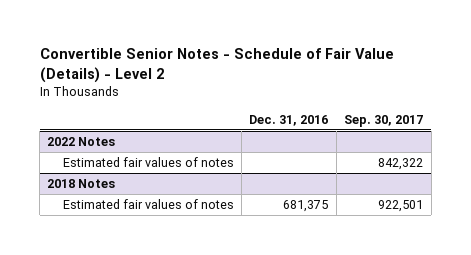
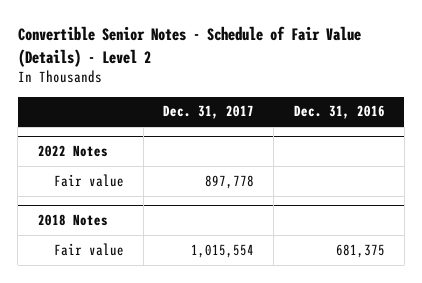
[344,114,424,127] Sep. 30, 2017 -> none
none -> [163,105,255,120] Dec. 31, 2017
[62,157,234,168] Estimated fair values of notes -> [53,173,124,187] Fair value
[62,199,234,210] Estimated fair values of notes -> [53,242,124,256] Fair value

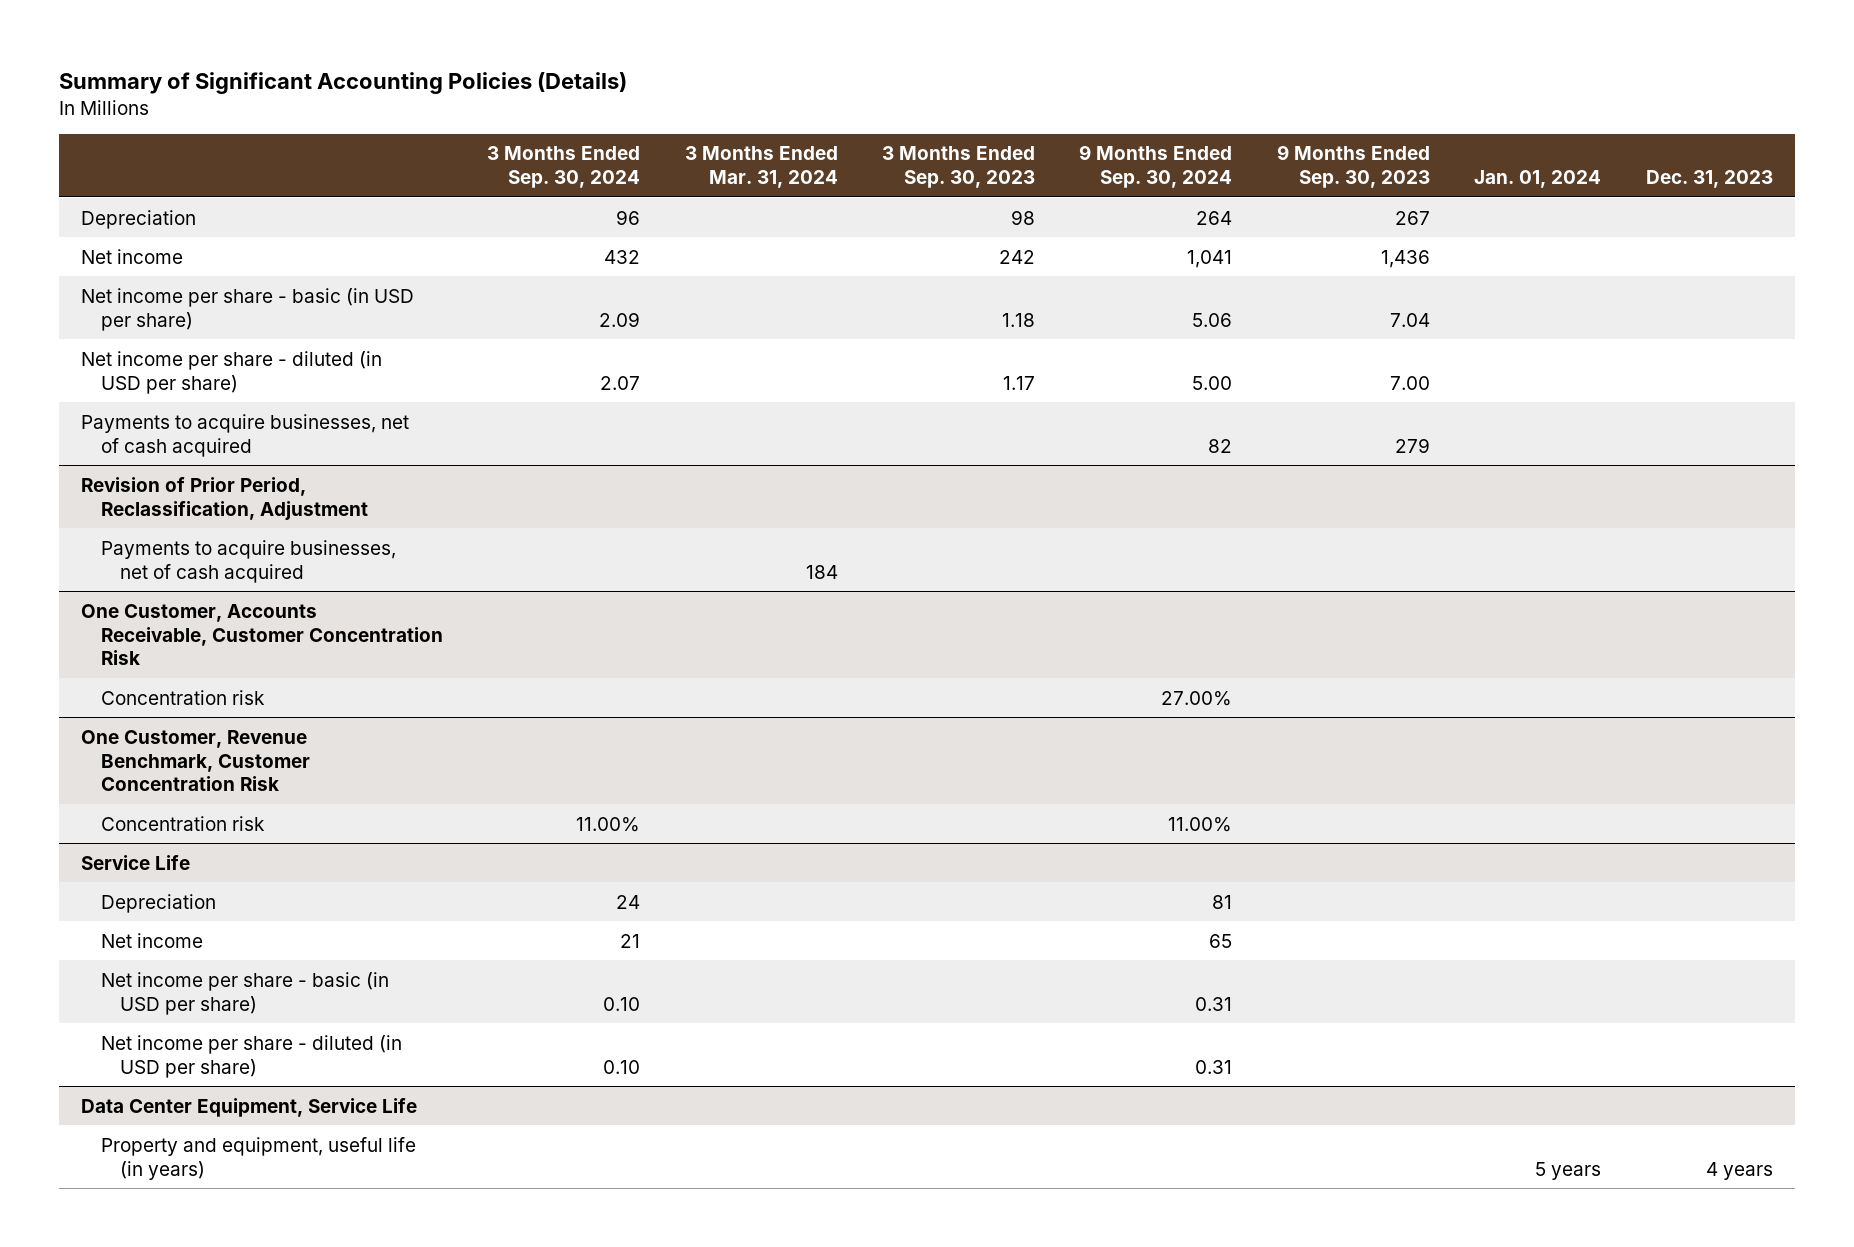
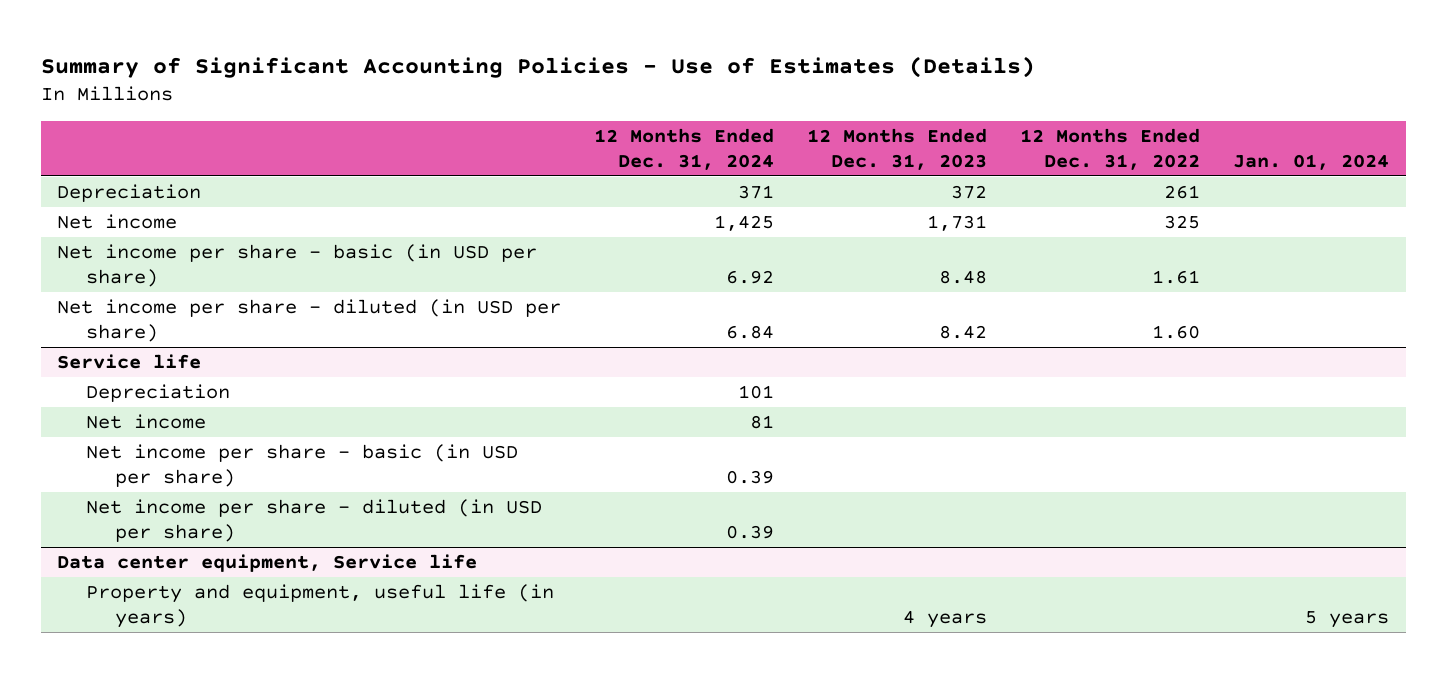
[58,71,627,94] Summary of Significant Accounting Policies (Details) -> [41,55,1036,78] Summary of Significant Accounting Policies - Use of Estimates (Details)
[487,146,641,189] 3 Months Ended Sep. 30, 2024 -> none
[684,146,838,189] 3 Months Ended Mar. 31, 2024 -> none
[882,146,1036,189] 3 Months Ended Sep. 30, 2023 -> none
[1079,145,1233,189] 9 Months Ended Sep. 30, 2024 -> none
[1276,145,1430,189] 9 Months Ended Sep. 30, 2023 -> none
[1645,170,1773,189] Dec. 31, 2023 -> none
none -> [594,127,775,170] 12 Months Ended Dec. 31, 2024
none -> [807,127,988,170] 12 Months Ended Dec. 31, 2023
none -> [1020,127,1201,170] 12 Months Ended Dec. 31, 2022
[81,413,410,457] Payments to acquire businesses, net of cash acquired -> none
[81,476,368,520] Revision of Prior Period, Reclassification, Adjustment -> none
[100,539,396,583] Payments to acquire businesses, net of cash acquired -> none
[81,603,443,666] One Customer, Accounts Receivable, Customer Concentration Risk -> none
[100,689,265,705] Concentration risk -> none
[81,729,310,792] One Customer, Revenue Benchmark, Customer Concentration Risk -> none
[100,815,265,831] Concentration risk -> none
[81,854,191,870] Service Life -> [57,354,202,370] Service life
[81,1097,418,1117] Data Center Equipment, Service Life -> [57,554,478,573] Data center equipment, Service life

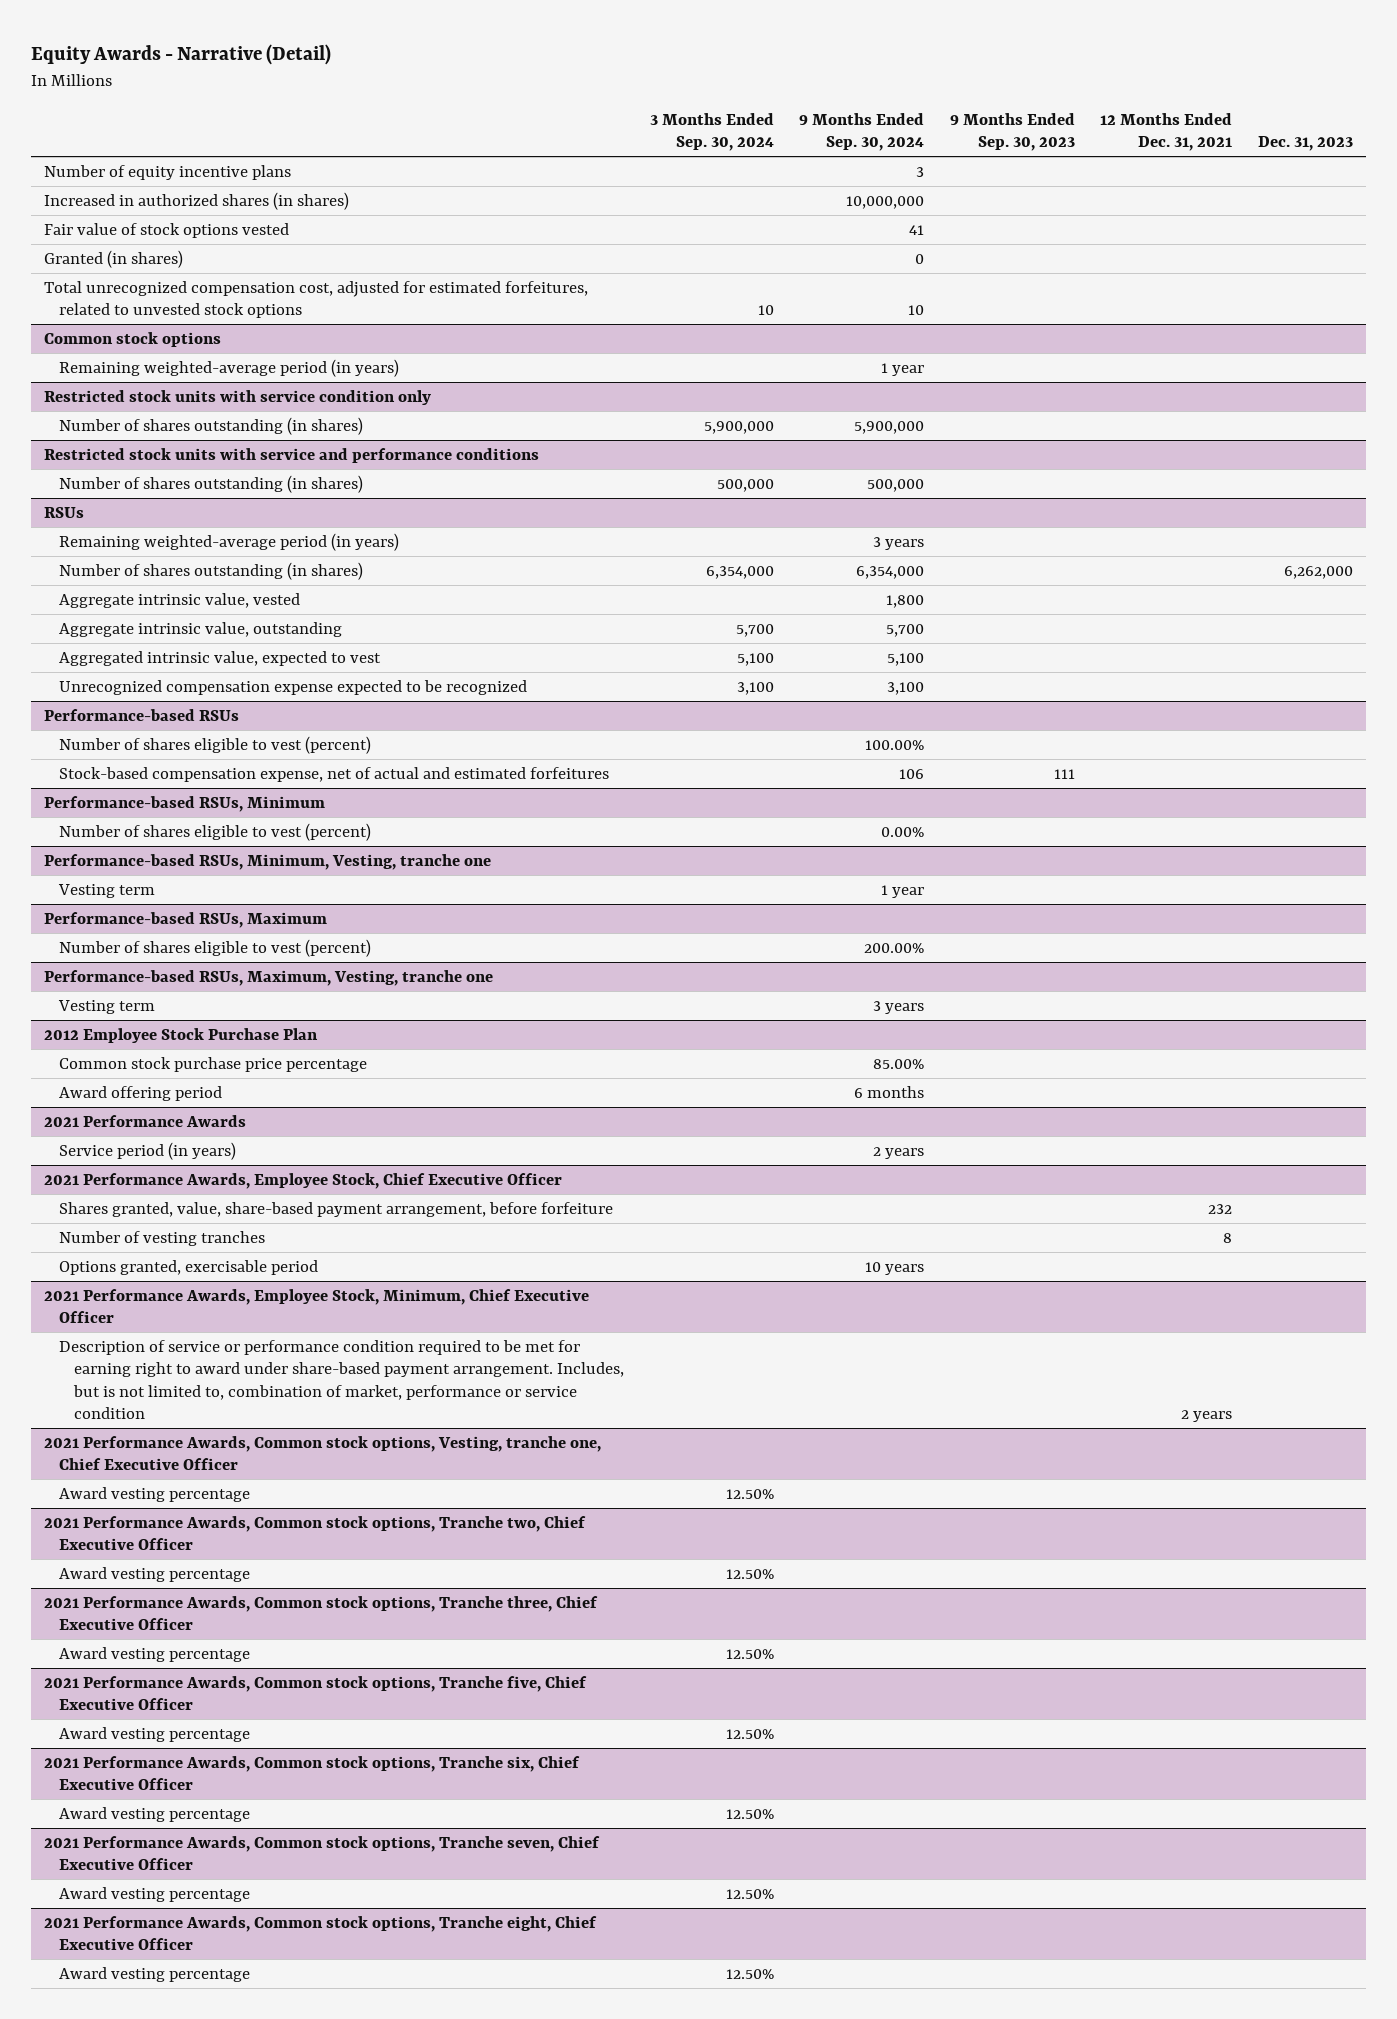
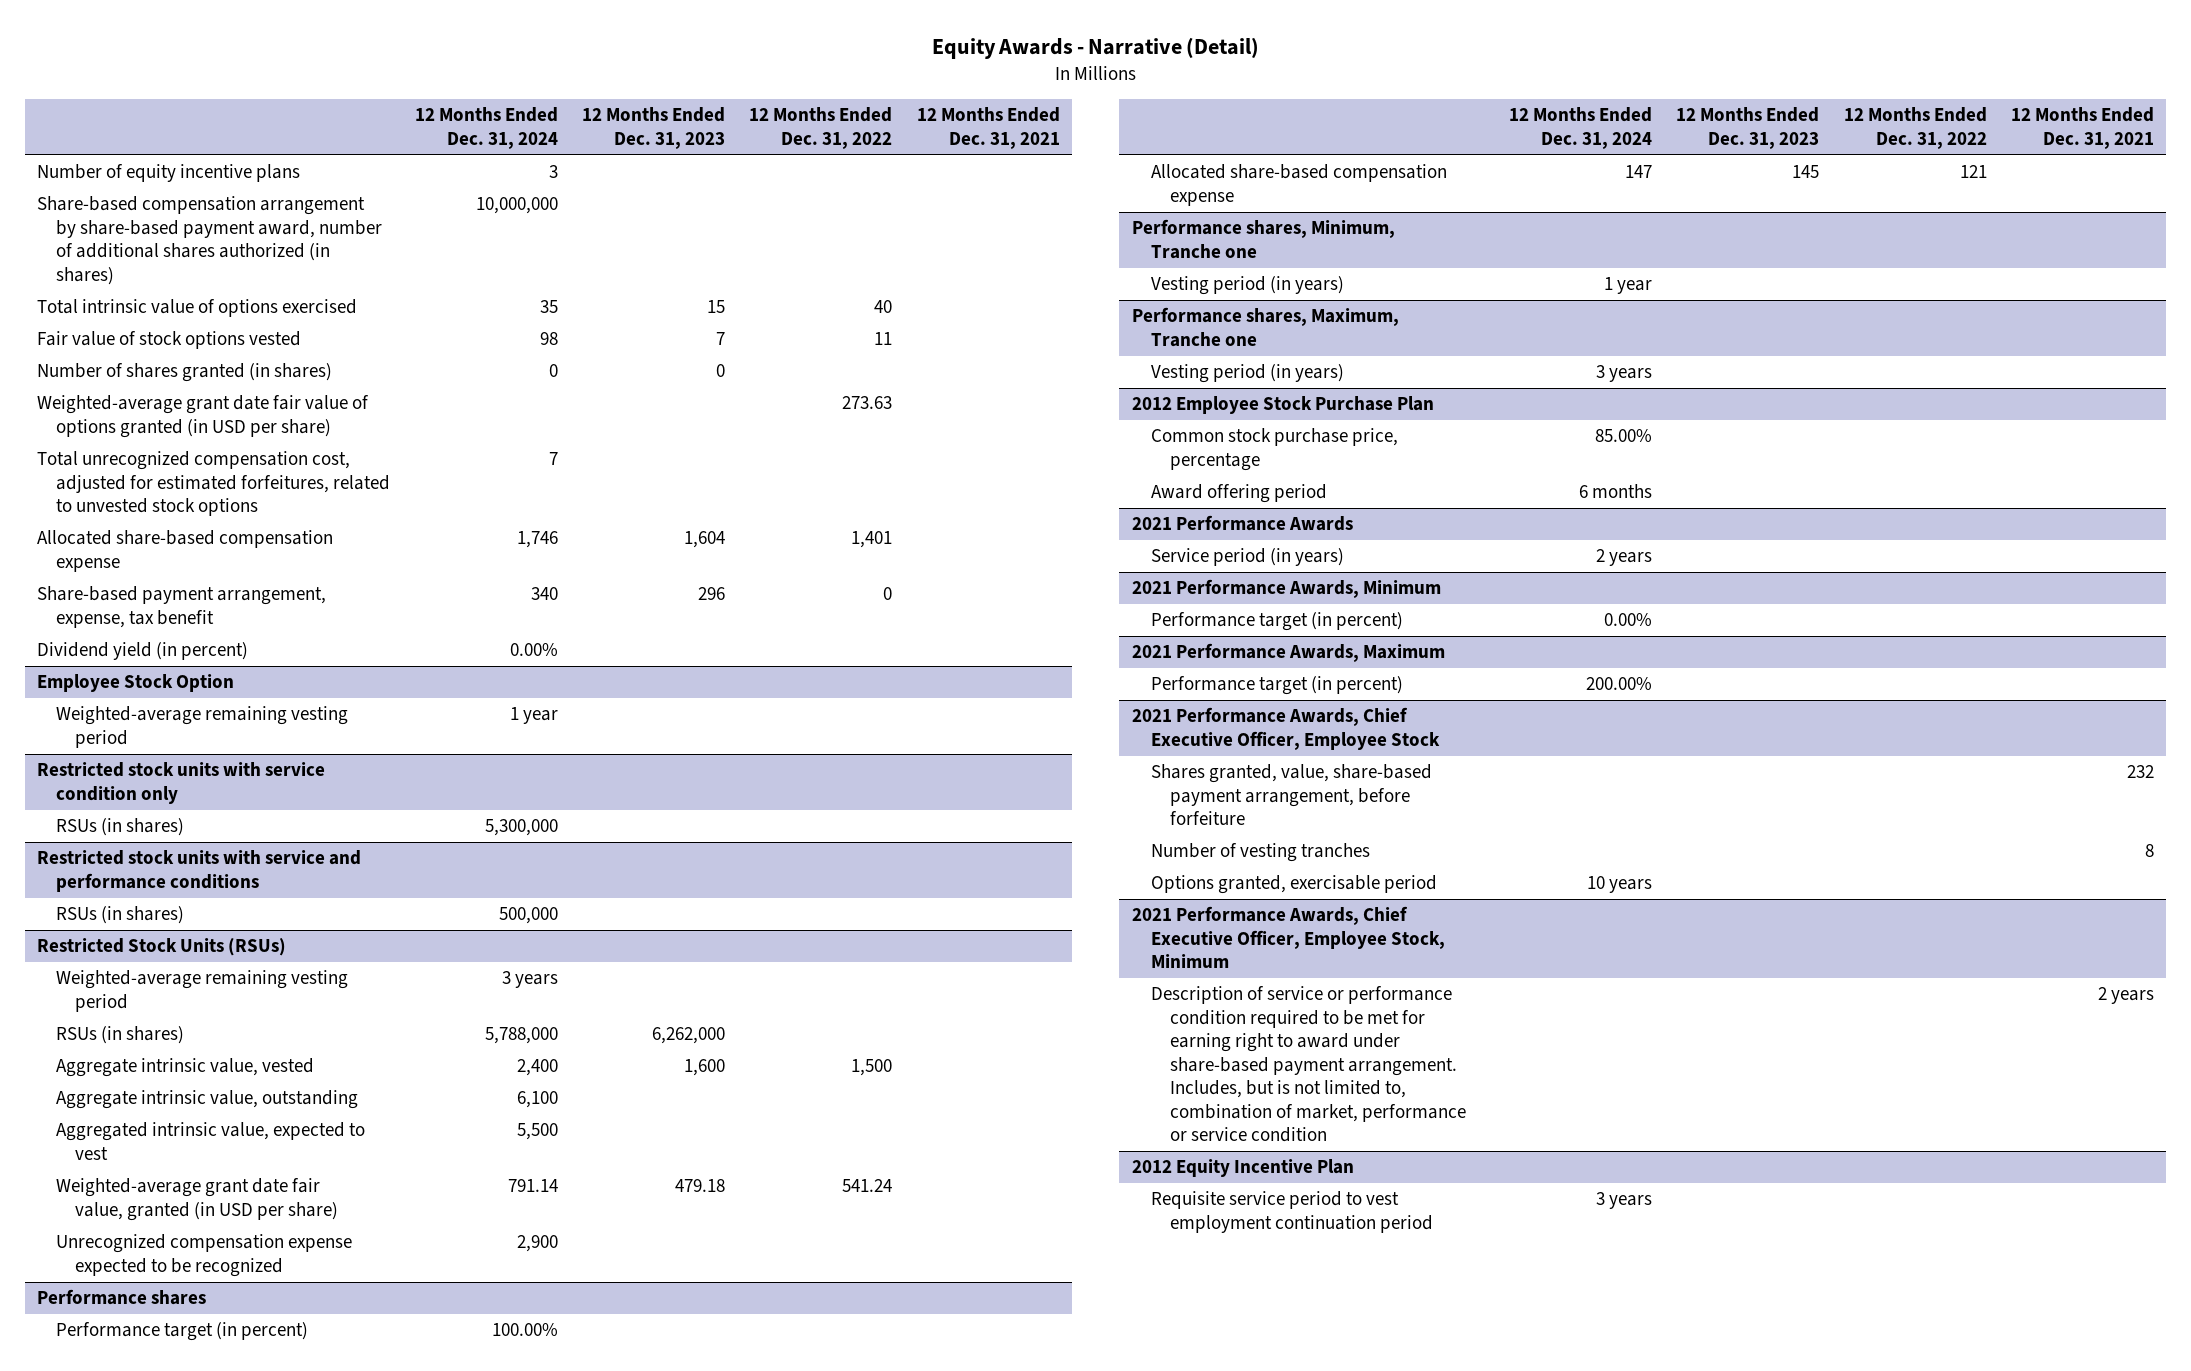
[649,112,774,152] 3 Months Ended Sep. 30, 2024 -> none
[799,112,925,152] 9 Months Ended Sep. 30, 2024 -> none
[949,112,1075,152] 9 Months Ended Sep. 30, 2023 -> none
[1257,136,1353,152] Dec. 31, 2023 -> none
none -> [414,107,558,149] 12 Months Ended Dec. 31, 2024
none -> [581,107,725,149] 12 Months Ended Dec. 31, 2023
none -> [749,107,893,149] 12 Months Ended Dec. 31, 2022
[43,191,349,210] Increased in authorized shares (in shares) -> [37,196,383,285] Share-based compensation arrangement by share-based payment award, number of additional shares authorized (in shares)
none -> [37,299,358,318] Total intrinsic value of options exercised
[43,249,183,268] Granted (in shares) -> [37,363,333,383] Number of shares granted (in shares)
none -> [37,395,370,438] Weighted-average grant date fair value of options granted (in USD per share)
none -> [37,530,334,572] Allocated share-based compensation expense
none -> [37,586,327,628] Share-based payment arrangement, expense, tax benefit
none -> [37,642,249,661] Dividend yield (in percent)
[43,331,221,347] Common stock options -> [37,674,235,693] Employee Stock Option
[58,358,399,377] Remaining weighted-average period (in years) -> [56,706,349,748] Weighted-average remaining vesting period
[58,416,363,435] Number of shares outstanding (in shares) -> [56,818,185,837] RSUs (in shares)
[58,474,363,493] Number of shares outstanding (in shares) -> [56,906,185,925] RSUs (in shares)
[43,506,84,518] RSUs -> [37,938,287,957] Restricted Stock Units (RSUs)
[58,532,399,551] Remaining weighted-average period (in years) -> [56,970,349,1012] Weighted-average remaining vesting period
[58,561,363,580] Number of shares outstanding (in shares) -> [56,1026,185,1045] RSUs (in shares)
none -> [56,1178,339,1221] Weighted-average grant date fair value, granted (in USD per share)
[58,735,371,754] Number of shares eligible to vest (percent) -> none
[43,795,325,812] Performance-based RSUs, Minimum -> none
[58,822,371,841] Number of shares eligible to vest (percent) -> none
[43,911,327,928] Performance-based RSUs, Maximum -> none
[58,938,371,957] Number of shares eligible to vest (percent) -> none
[43,708,239,721] Performance-based RSUs -> [37,1289,207,1306] Performance shares
none -> [56,1322,309,1342] Performance target (in percent)
[58,766,609,782] Stock-based compensation expense, net of actual and estimated forfeitures -> [1150,164,1447,206] Allocated share-based compensation expense
[43,853,491,870] Performance-based RSUs, Minimum, Vesting, tranche one -> [1131,219,1395,259] Performance shares, Minimum, Tranche one
[57,883,155,898] Vesting term -> [1150,276,1344,296] Vesting period (in years)
[43,969,493,986] Performance-based RSUs, Maximum, Vesting, tranche one -> [1131,307,1399,347] Performance shares, Maximum, Tranche one
[57,999,155,1014] Vesting term -> [1150,364,1344,384] Vesting period (in years)
[58,1056,367,1072] Common stock purchase price percentage -> [1150,428,1398,471] Common stock purchase price, percentage
none -> [1131,579,1441,599] 2021 Performance Awards, Minimum
none -> [1150,612,1403,632] Performance target (in percent)
none -> [1131,643,1445,663] 2021 Performance Awards, Maximum
none -> [1150,676,1403,696] Performance target (in percent)
[43,1172,562,1189] 2021 Performance Awards, Employee Stock, Chief Executive Officer -> [1131,707,1440,750] 2021 Performance Awards, Chief Executive Officer, Employee Stock
[43,1288,589,1324] 2021 Performance Awards, Employee Stock, Minimum, Chief Executive Officer -> [1131,906,1445,969] 2021 Performance Awards, Chief Executive Officer, Employee Stock, Minimum
[43,1435,601,1471] 2021 Performance Awards, Common stock options, Vesting, tranche one, Chief Executive Officer -> none
[58,1486,250,1502] Award vesting percentage -> none
[43,1515,586,1551] 2021 Performance Awards, Common stock options, Tranche two, Chief Executive Officer -> none
[58,1566,250,1582] Award vesting percentage -> none
[43,1595,598,1631] 2021 Performance Awards, Common stock options, Tranche three, Chief Executive Officer -> none
[58,1646,250,1662] Award vesting percentage -> none
[43,1675,587,1711] 2021 Performance Awards, Common stock options, Tranche five, Chief Executive Officer -> none
[58,1726,250,1742] Award vesting percentage -> none
[43,1755,580,1791] 2021 Performance Awards, Common stock options, Tranche six, Chief Executive Officer -> none
[58,1806,250,1822] Award vesting percentage -> none
[43,1835,600,1871] 2021 Performance Awards, Common stock options, Tranche seven, Chief Executive Officer -> none
[58,1886,250,1902] Award vesting percentage -> none
[43,1915,597,1951] 2021 Performance Awards, Common stock options, Tranche eight, Chief Executive Officer -> none
[58,1966,250,1982] Award vesting percentage -> none
none -> [1131,1159,1354,1178] 2012 Equity Incentive Plan
none -> [1150,1191,1433,1233] Requisite service period to vest employment continuation period

